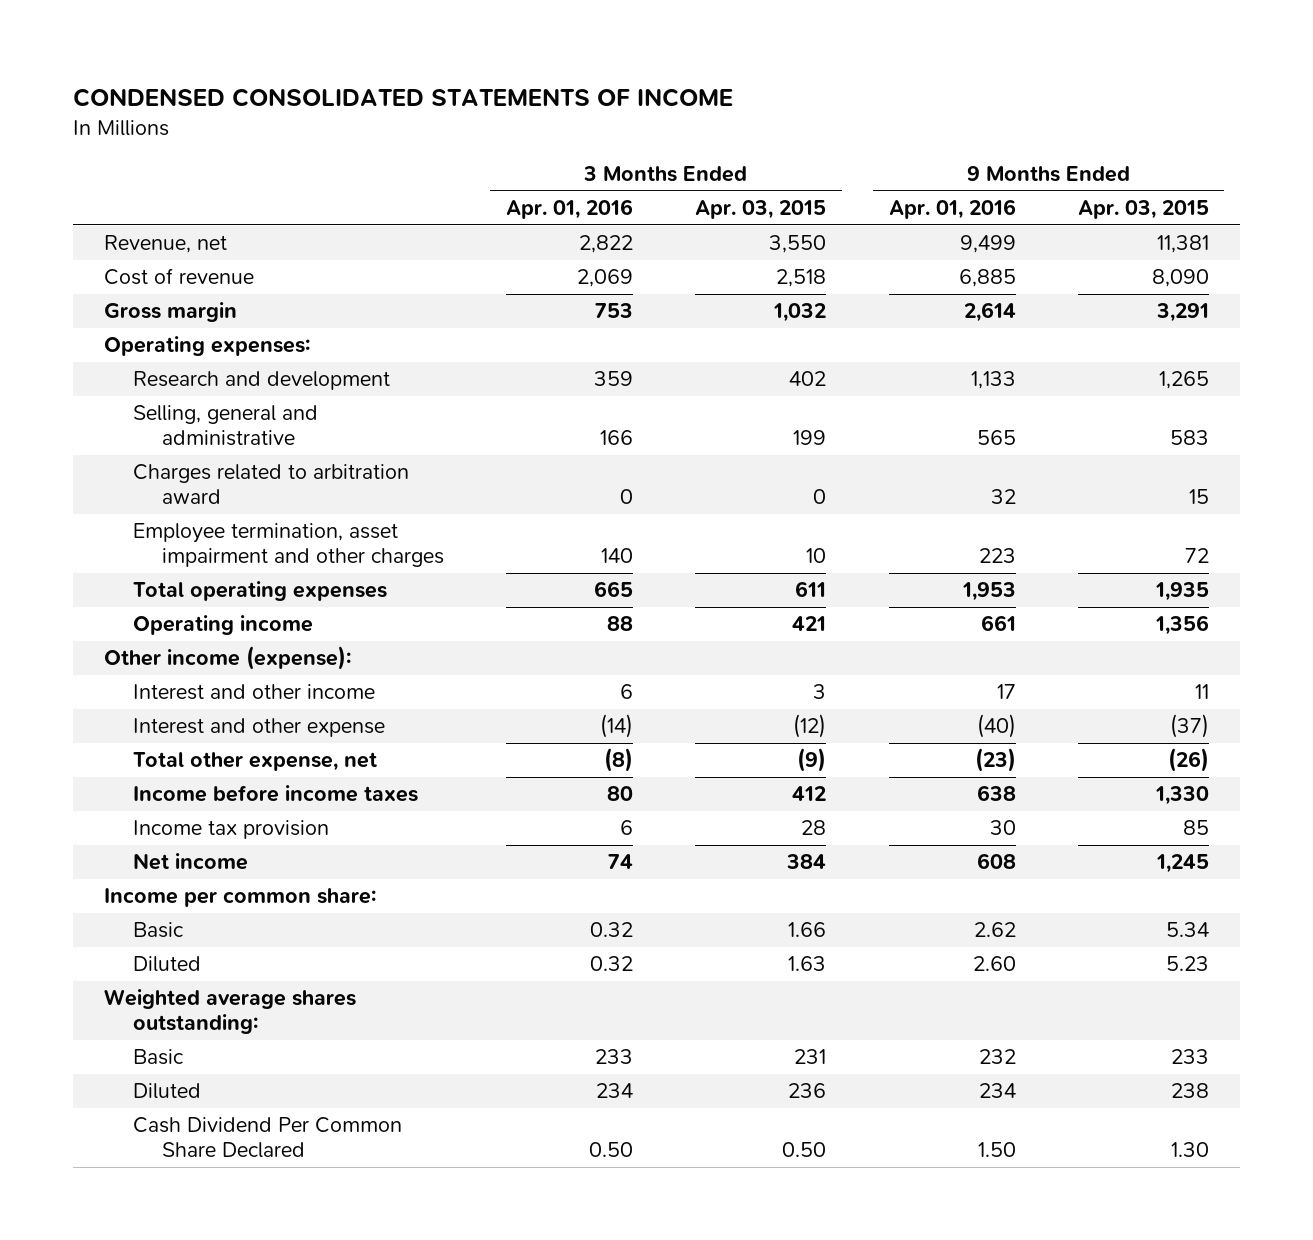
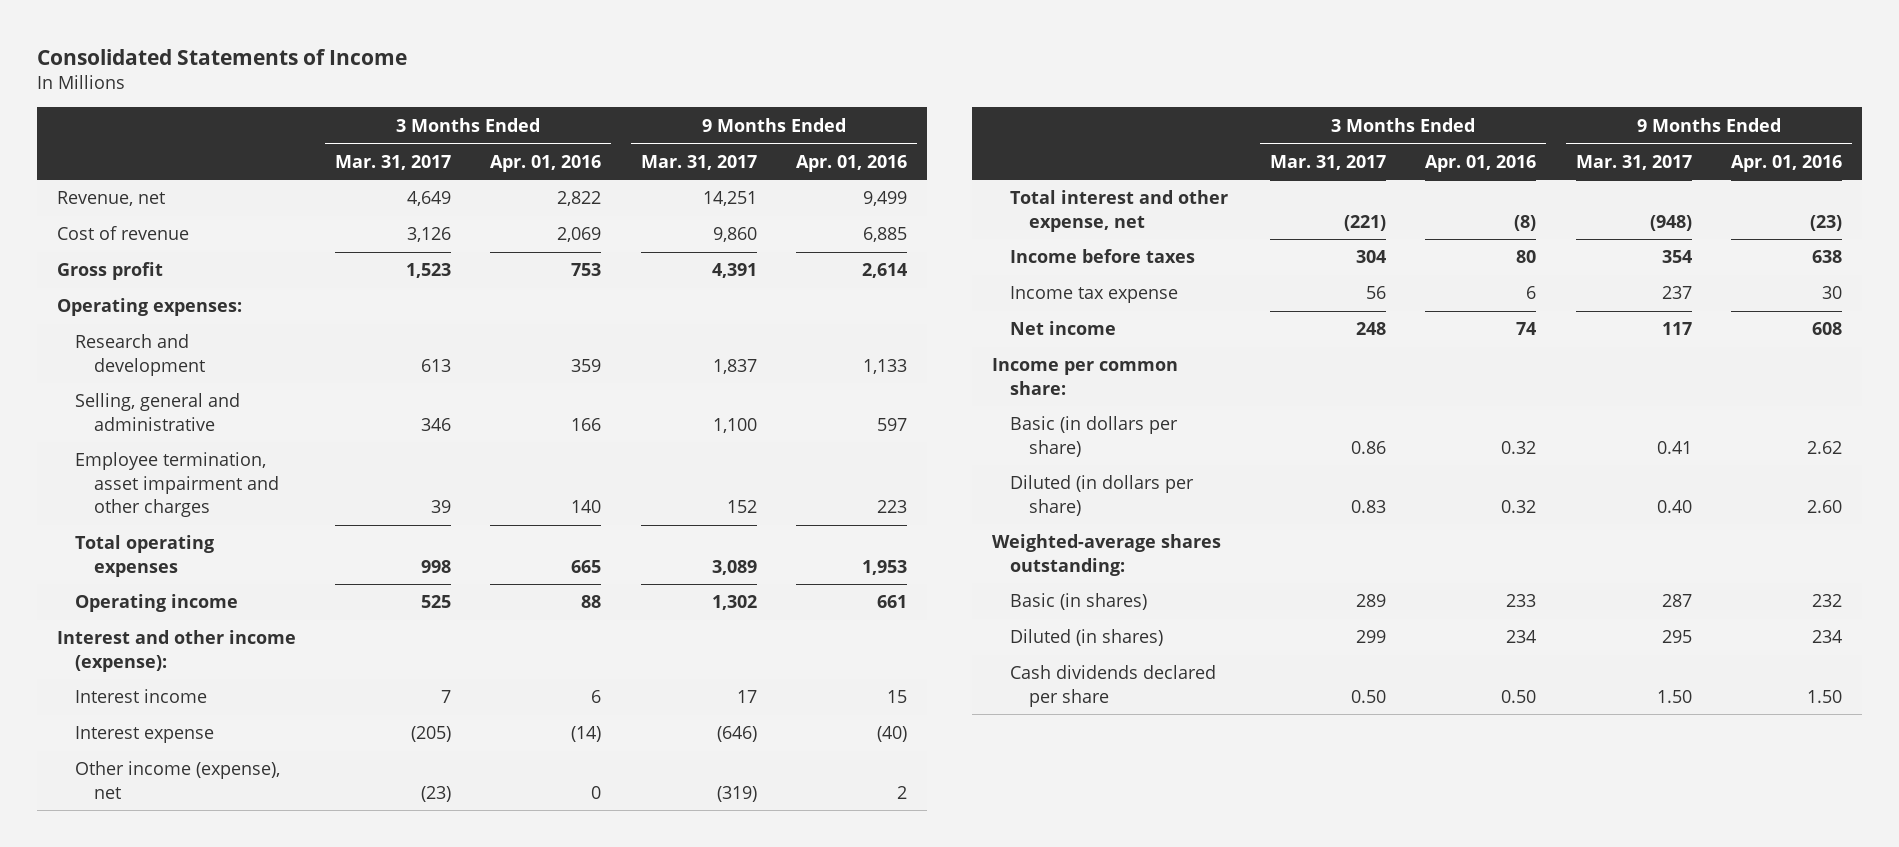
[73,88,734,108] CONDENSED CONSOLIDATED STATEMENTS OF INCOME -> [36,48,407,65] Consolidated Statements of Income
[695,199,827,219] Apr. 03, 2015 -> none
[1077,199,1209,219] Apr. 03, 2015 -> none
none -> [335,154,452,170] Mar. 31, 2017
none -> [640,154,757,170] Mar. 31, 2017
[104,302,238,323] Gross margin -> [56,262,163,281] Gross profit
[133,464,410,504] Charges related to arbitration award -> none
[976,429,1016,445] 565 -> [877,417,908,431] 597
[104,646,352,671] Other income (expense): -> [56,630,296,672] Interest and other income (expense):
[133,684,376,701] Interest and other income -> [75,689,208,704] Interest income
[996,684,1016,700] 17 -> [887,690,908,704] 15
[133,718,386,738] Interest and other expense -> [75,726,215,744] Interest expense
none -> [75,761,281,799] Other income (expense), net
[133,752,378,772] Total other expense, net -> [1010,190,1229,232] Total interest and other expense, net
[133,785,419,803] Income before income taxes -> [1010,249,1196,264] Income before taxes
[133,820,330,840] Income tax provision -> [1010,286,1179,304] Income tax expense
[133,922,185,939] Basic -> [1010,416,1179,457] Basic (in dollars per share)
[133,956,202,973] Diluted -> [1010,475,1195,516] Diluted (in dollars per share)
[104,989,357,1034] Weighted average shares outstanding: -> [991,534,1221,576] Weighted-average shares outstanding:
[133,1049,185,1066] Basic -> [1010,593,1148,611] Basic (in shares)
[133,1083,202,1100] Diluted -> [1010,629,1164,647] Diluted (in shares)
[133,1117,403,1158] Cash Dividend Per Common Share Declared -> [1010,665,1217,707] Cash dividends declared per share

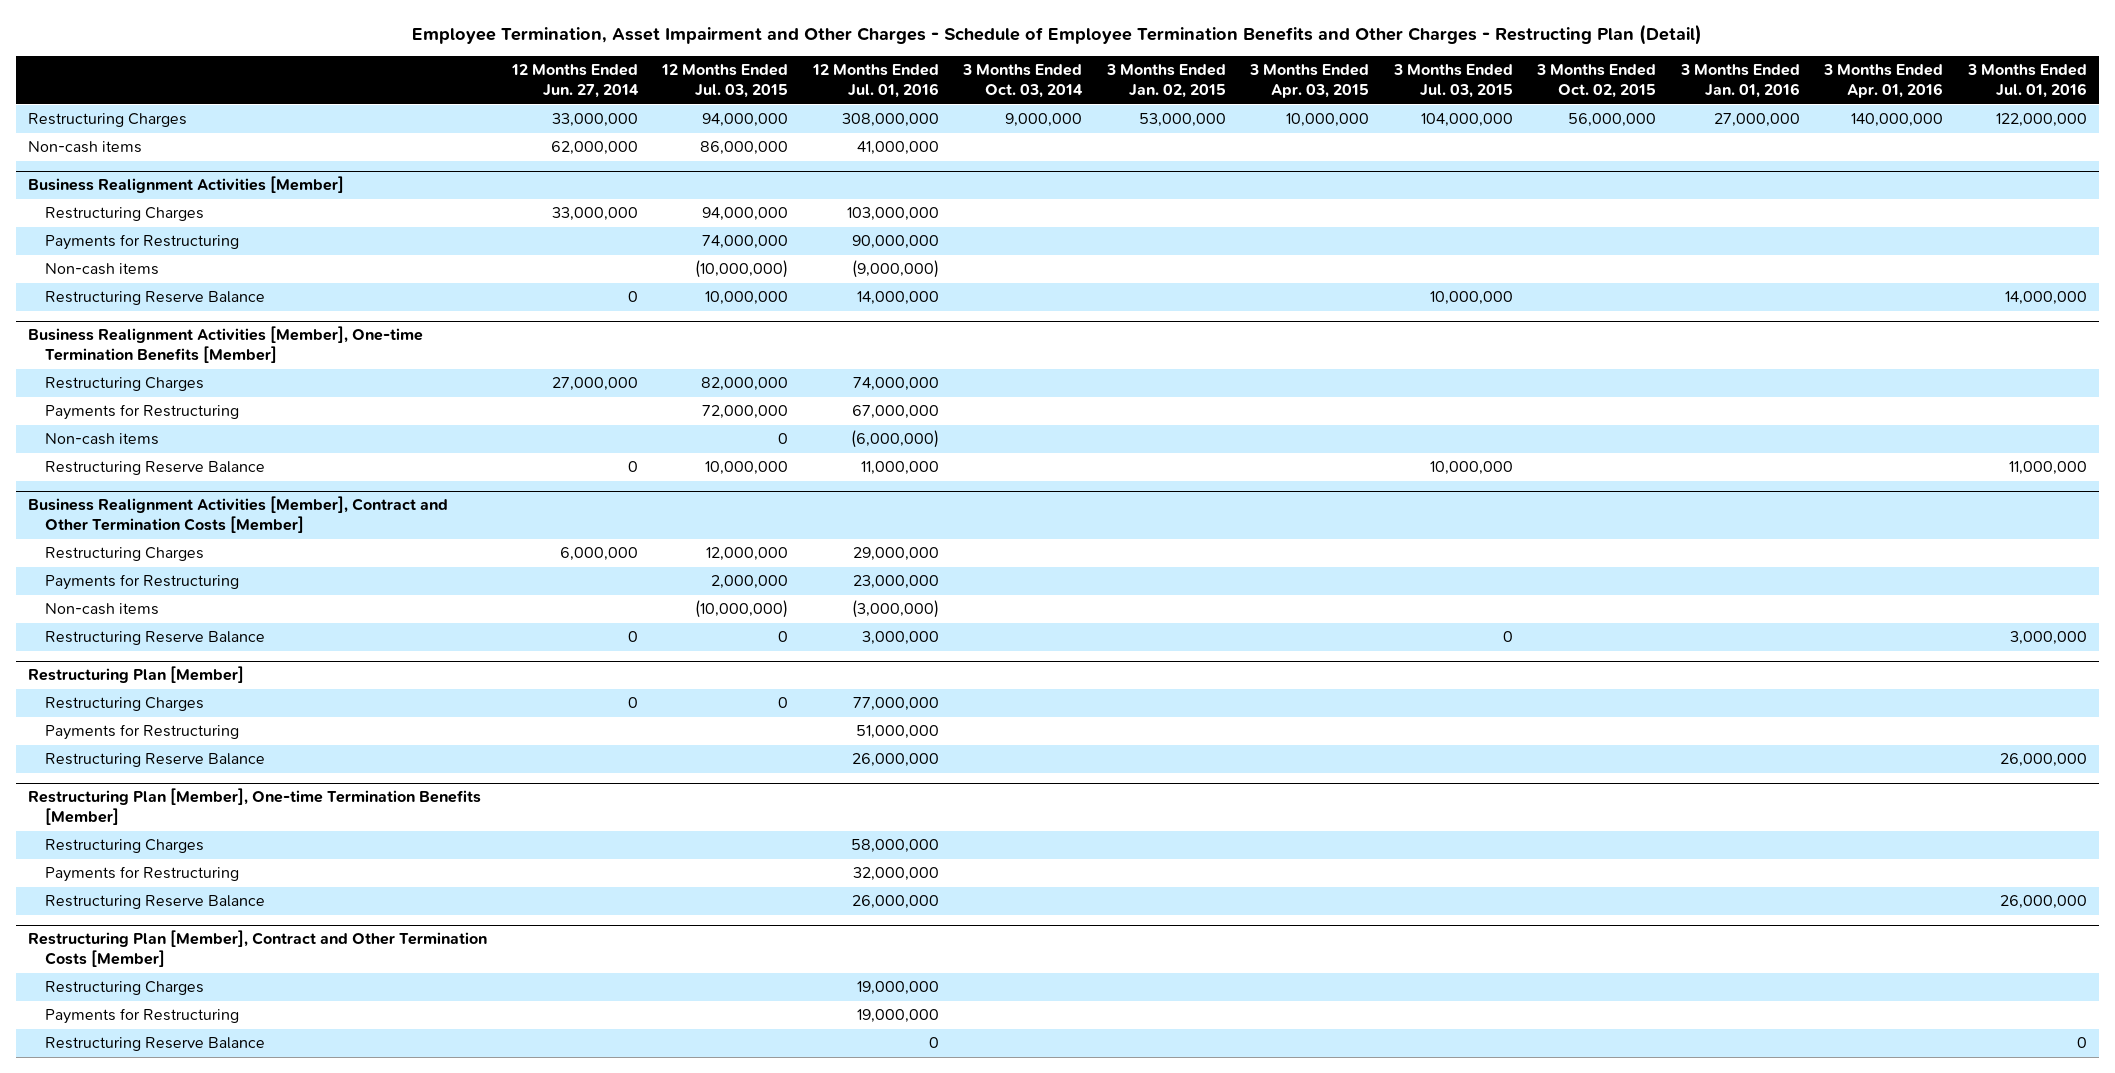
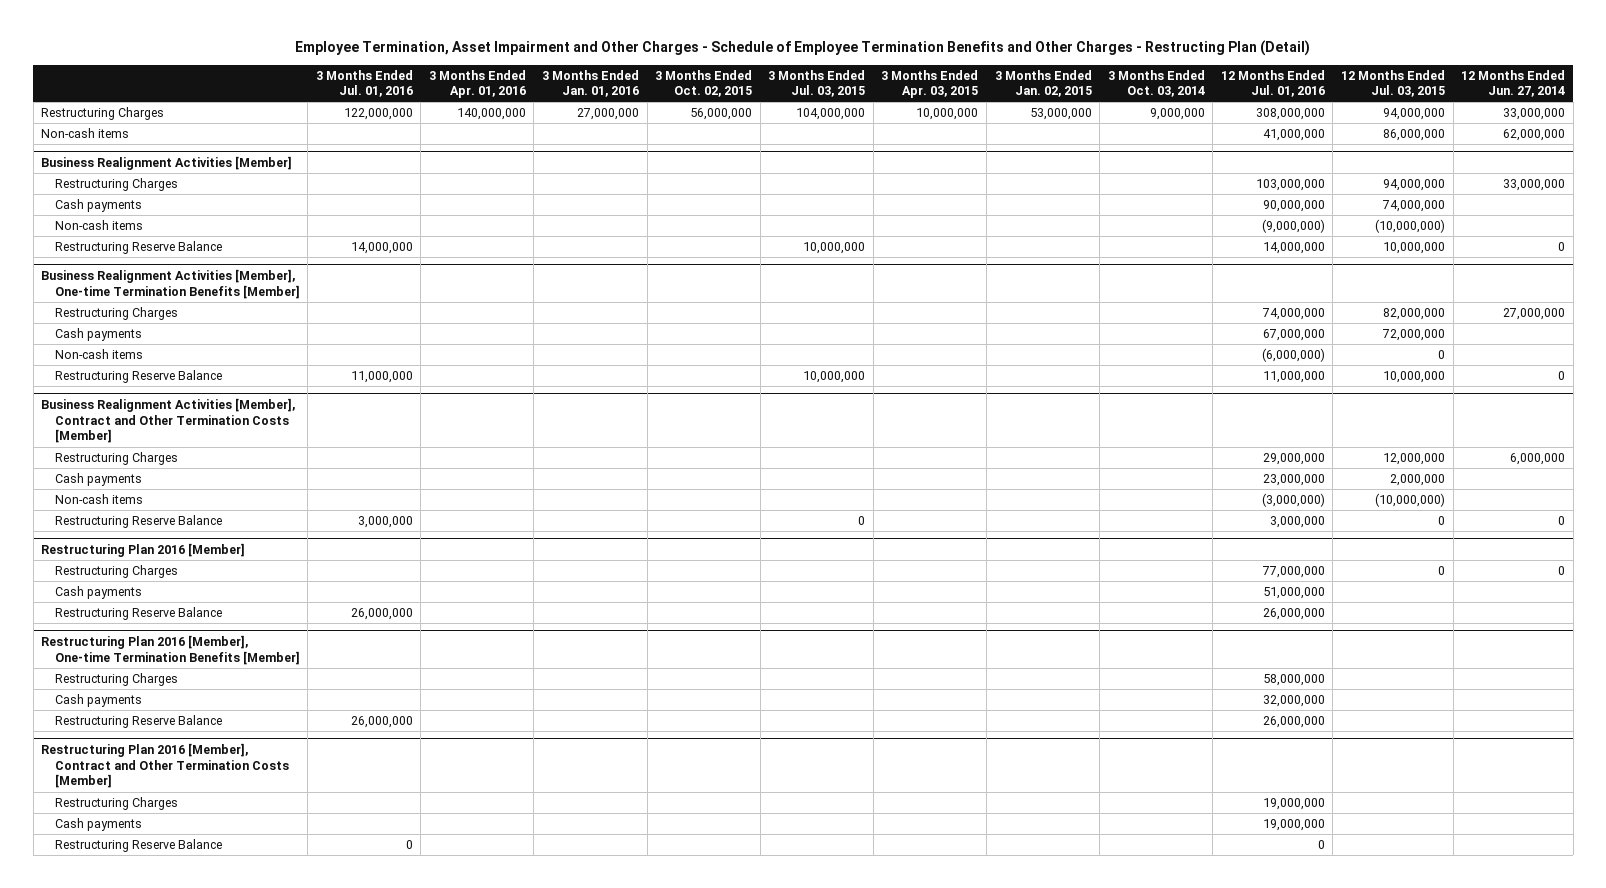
[45,234,240,251] Payments for Restructuring -> [54,198,142,212] Cash payments
[45,404,240,421] Payments for Restructuring -> [54,327,142,341] Cash payments
[45,574,240,591] Payments for Restructuring -> [54,472,142,486] Cash payments
[28,666,245,684] Restructuring Plan [Member] -> [41,542,246,557] Restructuring Plan 2016 [Member]
[45,724,240,741] Payments for Restructuring -> [54,585,142,599] Cash payments
[28,788,482,826] Restructuring Plan [Member], One-time Termination Benefits [Member] -> [41,634,300,665] Restructuring Plan 2016 [Member], One-time Termination Benefits [Member]
[45,866,240,883] Payments for Restructuring -> [54,693,142,707] Cash payments
[28,930,488,968] Restructuring Plan [Member], Contract and Other Termination Costs [Member] -> [41,742,289,789] Restructuring Plan 2016 [Member], Contract and Other Termination Costs [Member]
[45,1008,240,1025] Payments for Restructuring -> [54,817,142,831] Cash payments

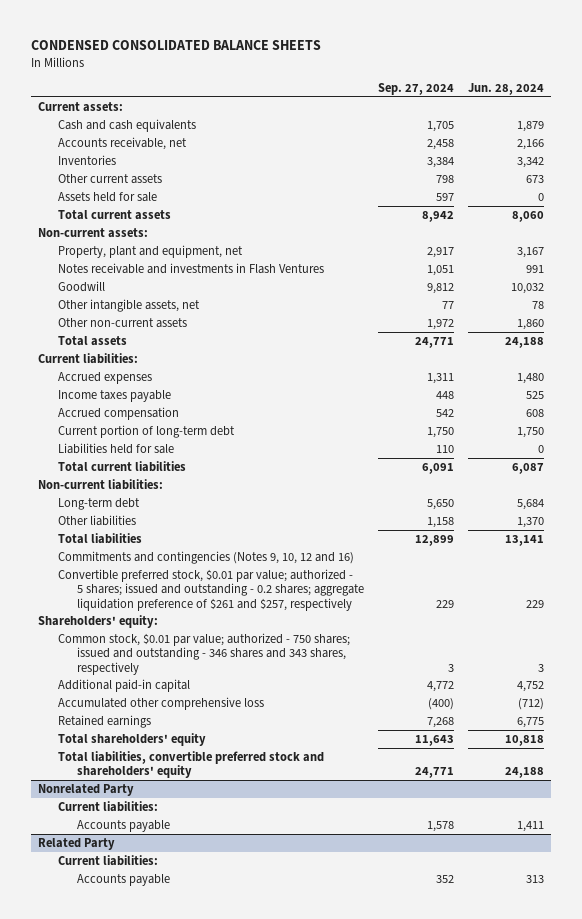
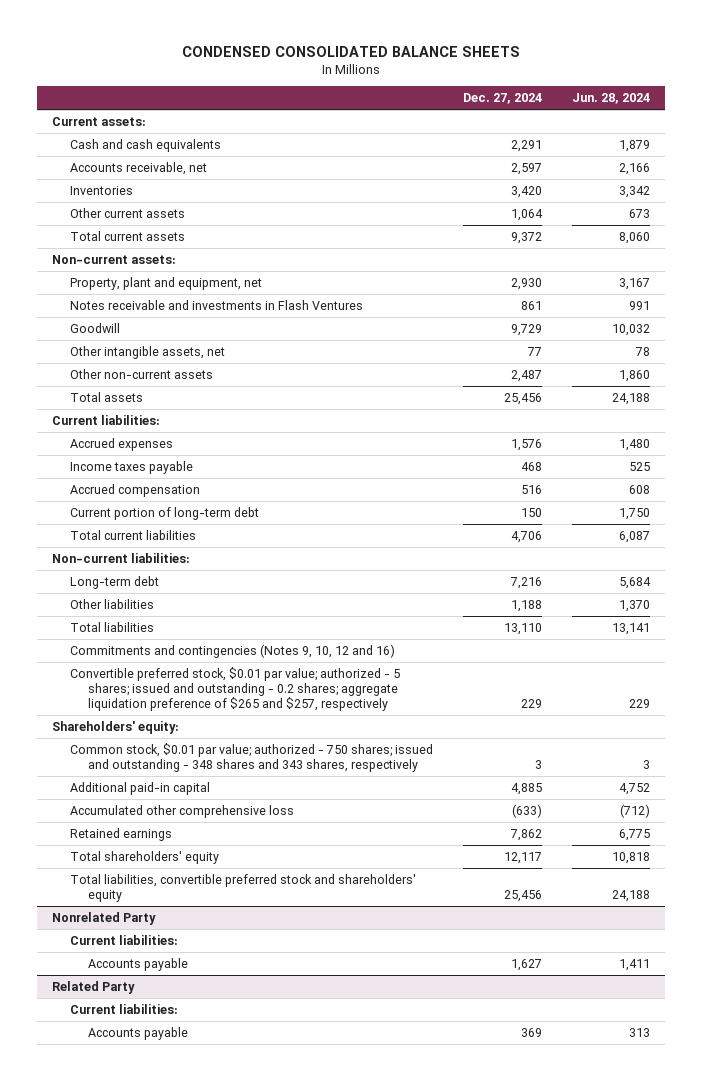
[378,83,455,96] Sep. 27, 2024 -> none
none -> [462,93,542,105] Dec. 27, 2024
[57,191,157,202] Assets held for sale -> none
[57,442,174,454] Liabilities held for sale -> none
[57,568,365,611] Convertible preferred stock, $0.01 par value; authorized - 5 shares; issued and outstanding - 0.2 shares; aggregate liquidation preference of $261 and $257, respectively -> [70,666,401,712] Convertible preferred stock, $0.01 par value; authorized - 5 shares; issued and outstanding - 0.2 shares; aggregate liquidation preference of $265 and $257, respectively
[57,632,350,675] Common stock, $0.01 par value; authorized - 750 shares; issued and outstanding - 346 shares and 343 shares, respectively -> [70,742,434,773] Common stock, $0.01 par value; authorized - 750 shares; issued and outstanding - 348 shares and 343 shares, respectively

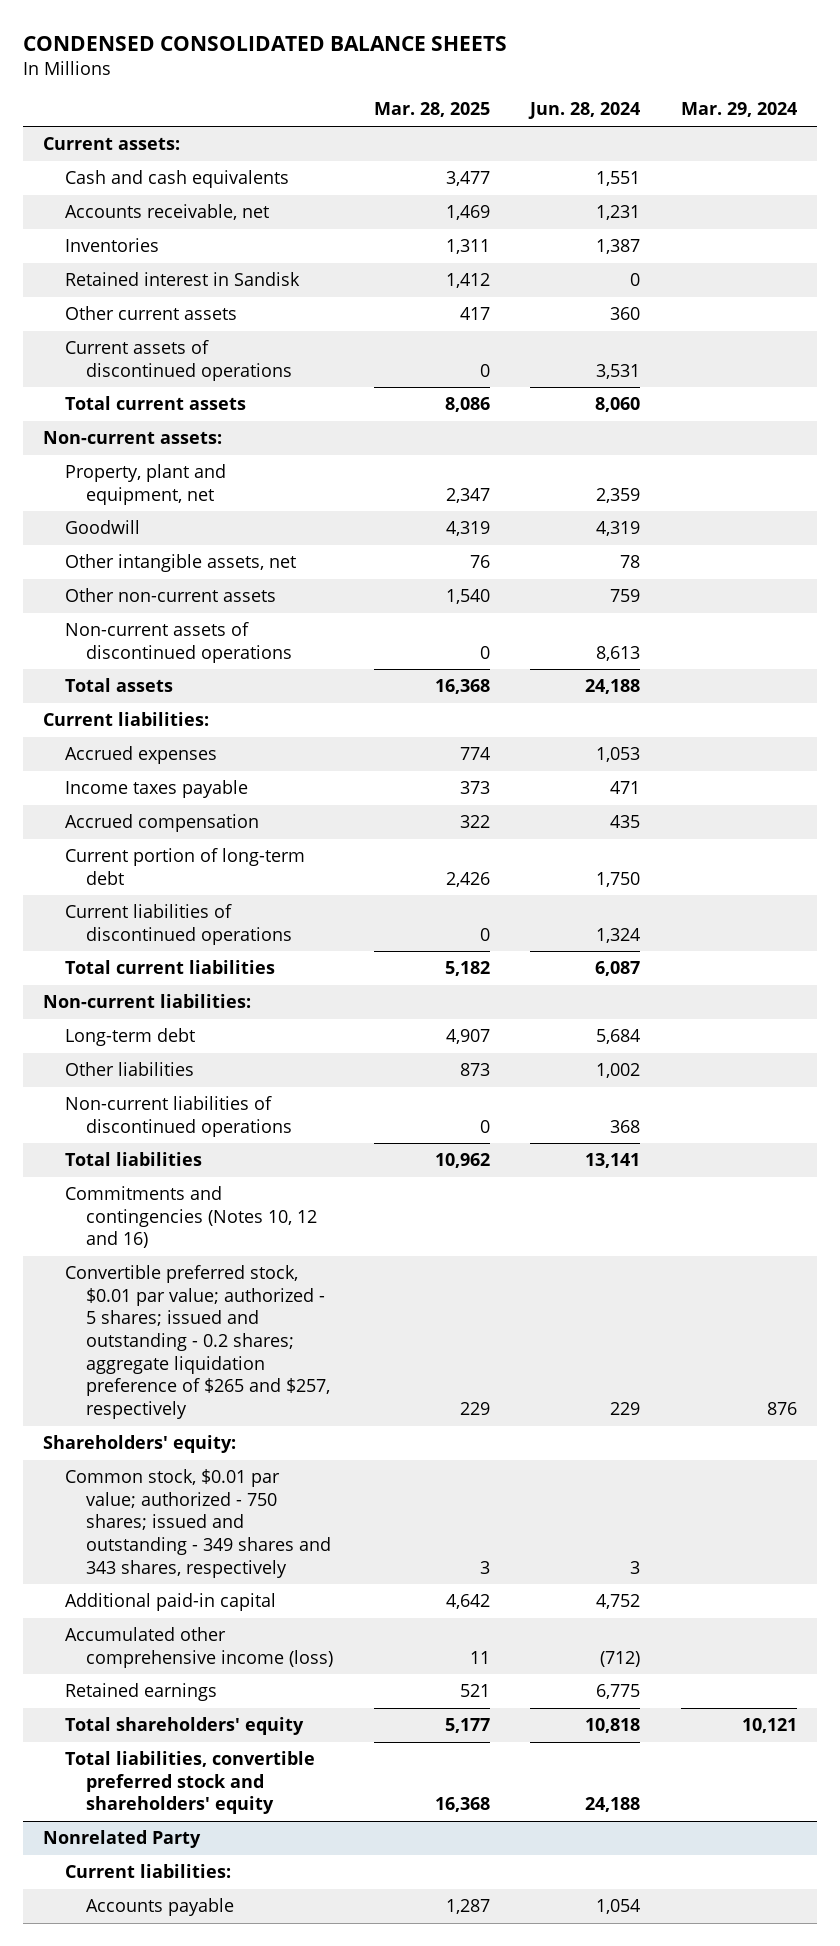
[462,93,542,105] Dec. 27, 2024 -> none
none -> [373,102,490,118] Mar. 28, 2025
none -> [680,102,797,118] Mar. 29, 2024
[618,139,650,152] 1,879 -> [596,171,641,187] 1,551
[618,162,650,175] 2,166 -> [596,205,641,221] 1,231
[618,185,650,198] 3,342 -> [596,239,641,255] 1,387
none -> [64,272,300,287] Retained interest in Sandisk
[628,208,650,218] 673 -> [610,307,641,321] 360
none -> [64,340,293,381] Current assets of discontinued operations
[70,299,364,310] Notes receivable and investments in Flash Ventures -> none
[618,277,650,290] 3,167 -> [596,487,641,503] 2,359
[611,323,650,336] 10,032 -> [596,521,641,537] 4,319
[618,369,650,382] 1,860 -> [610,589,641,603] 759
none -> [64,622,293,663] Non-current assets of discontinued operations
[618,438,650,451] 1,480 -> [596,747,641,763] 1,053
[628,461,650,471] 525 -> [610,781,641,795] 471
[628,484,650,494] 608 -> [610,815,641,829] 435
none -> [64,904,293,945] Current liabilities of discontinued operations
[618,599,650,612] 1,370 -> [596,1063,641,1079] 1,002
none -> [64,1096,293,1137] Non-current liabilities of discontinued operations
[70,643,396,658] Commitments and contingencies (Notes 9, 10, 12 and 16) -> [64,1186,318,1249] Commitments and contingencies (Notes 10, 12 and 16)
[70,742,434,773] Common stock, $0.01 par value; authorized - 750 shares; issued and outstanding - 348 shares and 343 shares, respectively -> [64,1469,332,1578] Common stock, $0.01 par value; authorized - 750 shares; issued and outstanding - 349 shares and 343 shares, respectively
[70,804,295,818] Accumulated other comprehensive loss -> [64,1627,334,1668] Accumulated other comprehensive income (loss)
[52,980,136,994] Related Party -> none
[70,1003,179,1014] Current liabilities: -> none
[87,1026,188,1040] Accounts payable -> none
[618,958,650,971] 1,411 -> [596,1899,641,1915] 1,054

